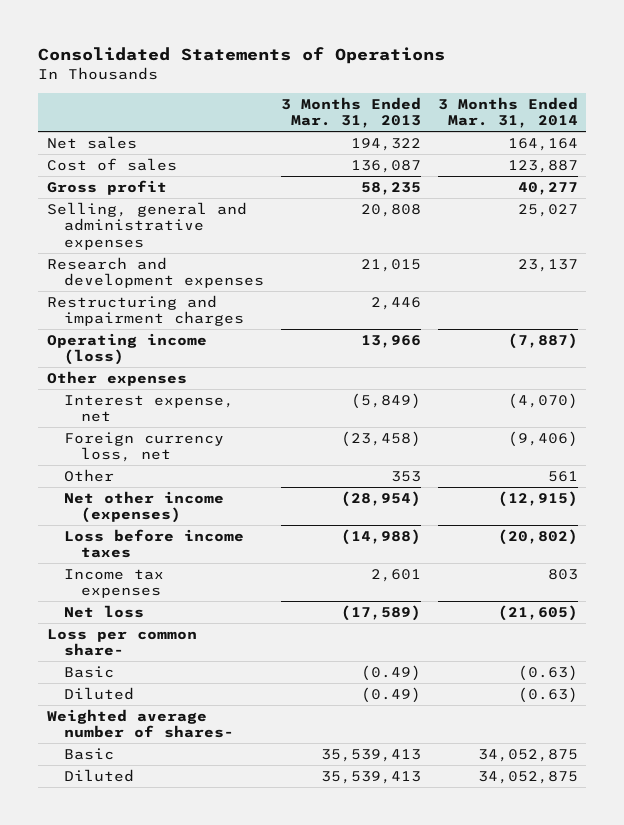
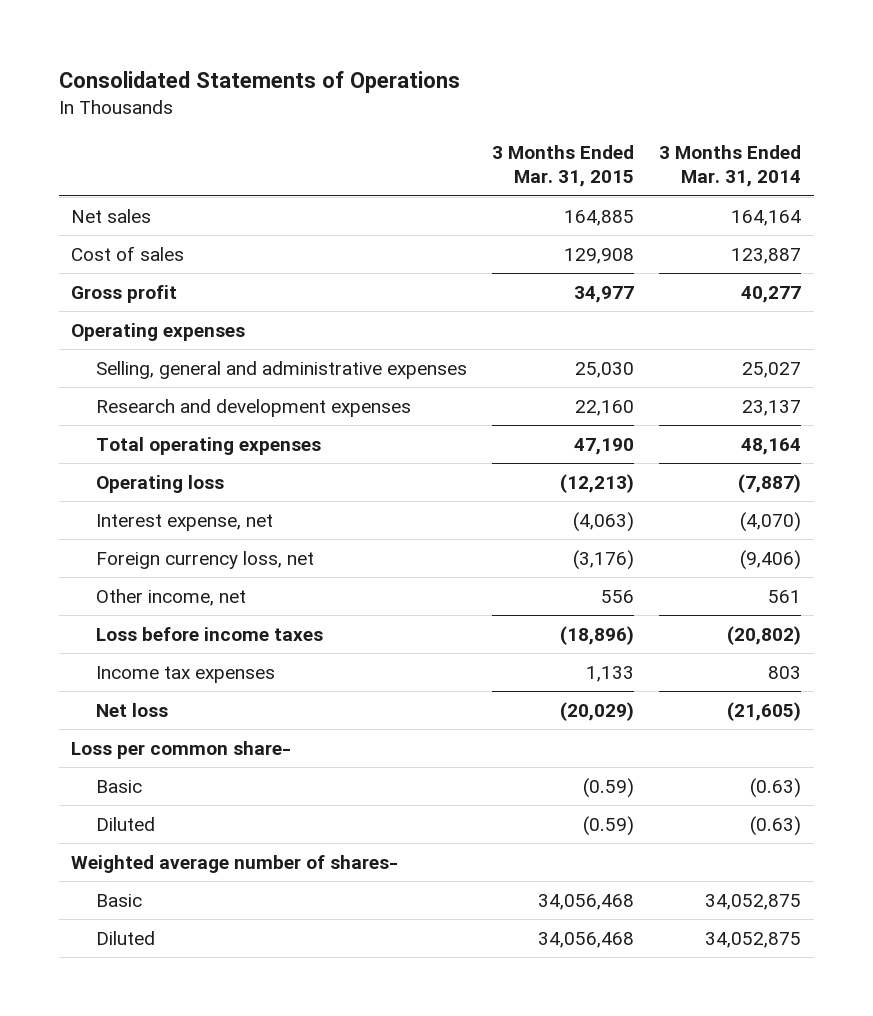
[280,96,421,129] 3 Months Ended Mar. 31, 2013 -> none
none -> [491,145,634,188] 3 Months Ended Mar. 31, 2015
none -> [71,322,246,341] Operating expenses
[46,294,244,327] Restructuring and impairment charges -> none
[46,370,187,386] Other expenses -> none
none -> [95,436,321,455] Total operating expenses
[46,332,207,366] Operating income (loss) -> [95,474,224,493] Operating loss
[63,490,224,524] Net other income (expenses) -> none
[63,468,114,482] Other -> [95,588,246,606] Other income, net

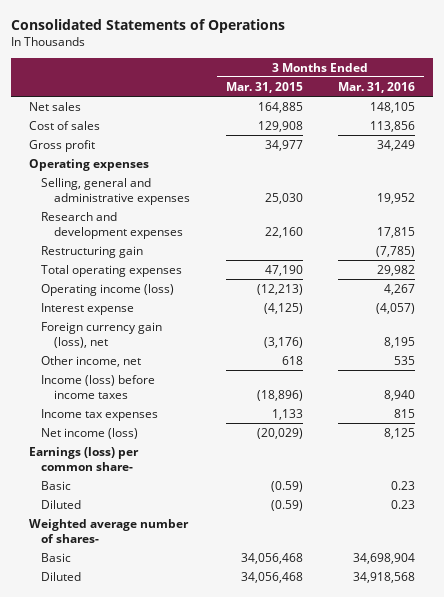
[659,145,802,188] 3 Months Ended Mar. 31, 2014 -> none
none -> [338,81,416,93] Mar. 31, 2016
none -> [41,245,144,258] Restructuring gain
[95,474,224,493] Operating loss -> [41,283,175,296] Operating income (loss)
[95,513,273,531] Interest expense, net -> [41,302,135,315] Interest expense
[572,511,634,532] (4,063) -> [263,302,303,314] (4,125)
[95,550,314,569] Foreign currency loss, net -> [41,321,163,348] Foreign currency gain (loss), net
[600,589,634,603] 556 -> [281,355,303,365] 618
[95,626,323,641] Loss before income taxes -> [41,374,156,399] Income (loss) before income taxes
[95,702,168,717] Net loss -> [41,427,139,439] Net income (loss)
[71,740,292,759] Loss per common share- -> [28,446,139,471] Earnings (loss) per common share-

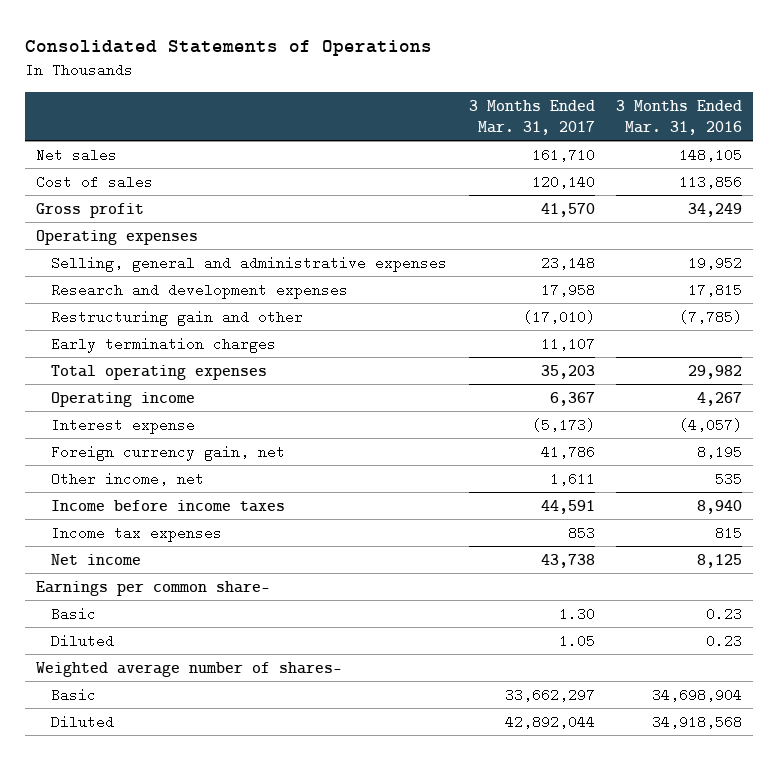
[225,81,303,93] Mar. 31, 2015 -> none
none -> [468,100,595,135] 3 Months Ended Mar. 31, 2017
[41,245,144,258] Restructuring gain -> [51,309,304,326] Restructuring gain and other
none -> [51,336,277,353] Early termination charges
[41,283,175,296] Operating income (loss) -> [51,391,196,407] Operating income
[41,321,163,348] Foreign currency gain (loss), net -> [51,444,286,461] Foreign currency gain, net
[41,374,156,399] Income (loss) before income taxes -> [51,499,286,512] Income before income taxes
[41,427,139,439] Net income (loss) -> [51,553,142,565] Net income
[28,446,139,471] Earnings (loss) per common share- -> [35,580,270,596] Earnings per common share-

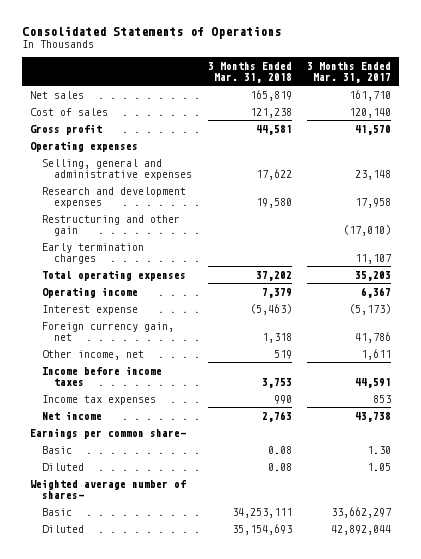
[615,100,742,135] 3 Months Ended Mar. 31, 2016 -> none
none -> [207,61,292,83] 3 Months Ended Mar. 31, 2018
[51,309,304,326] Restructuring gain and other -> [41,214,180,236] Restructuring and other gain

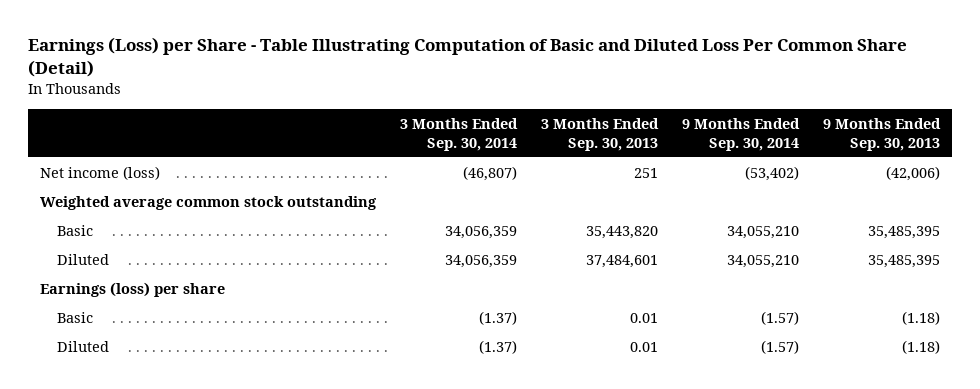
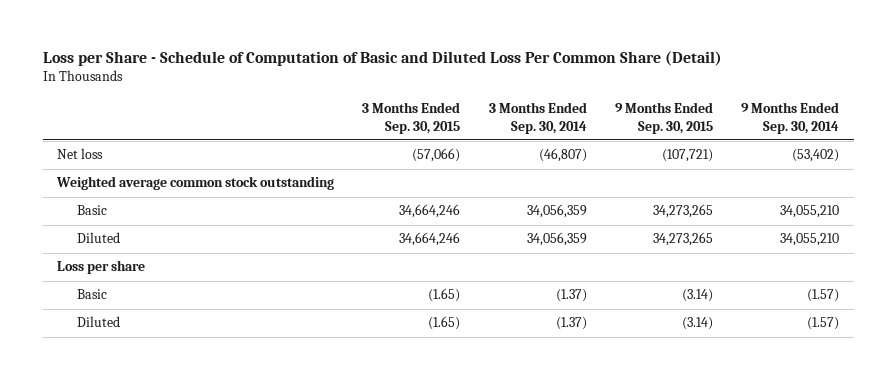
[28,37,908,78] Earnings (Loss) per Share - Table Illustrating Computation of Basic and Diluted Loss Per Common Share (Detail) -> [42,51,722,67] Loss per Share - Schedule of Computation of Basic and Diluted Loss Per Common Share (Detail)
[540,117,659,151] 3 Months Ended Sep. 30, 2013 -> none
[822,117,941,151] 9 Months Ended Sep. 30, 2013 -> none
none -> [362,102,461,134] 3 Months Ended Sep. 30, 2015
none -> [614,102,713,134] 9 Months Ended Sep. 30, 2015
[40,165,161,180] Net income (loss) -> [56,148,103,160] Net loss
[40,281,226,297] Earnings (loss) per share -> [56,260,145,275] Loss per share

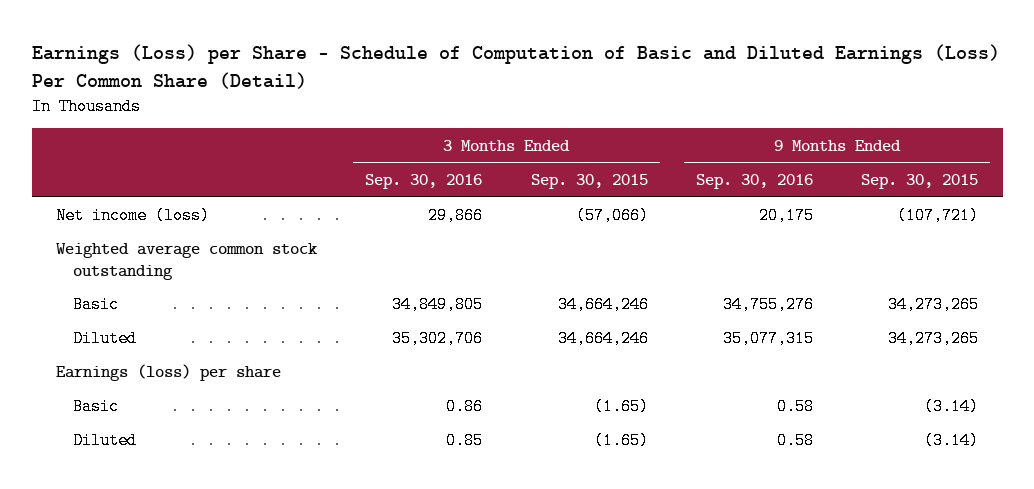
[42,51,722,67] Loss per Share - Schedule of Computation of Basic and Diluted Loss Per Common Share (Detail) -> [31,44,1000,89] Earnings (Loss) per Share - Schedule of Computation of Basic and Diluted Earnings (Loss) Per Common Share (Detail)
[488,102,587,134] 3 Months Ended Sep. 30, 2014 -> none
[741,102,840,134] 9 Months Ended Sep. 30, 2014 -> none
none -> [365,173,483,189] Sep. 30, 2016
none -> [695,173,813,189] Sep. 30, 2016
[56,148,103,160] Net loss -> [55,207,210,225] Net income (loss)
[56,260,145,275] Loss per share -> [55,364,281,382] Earnings (loss) per share

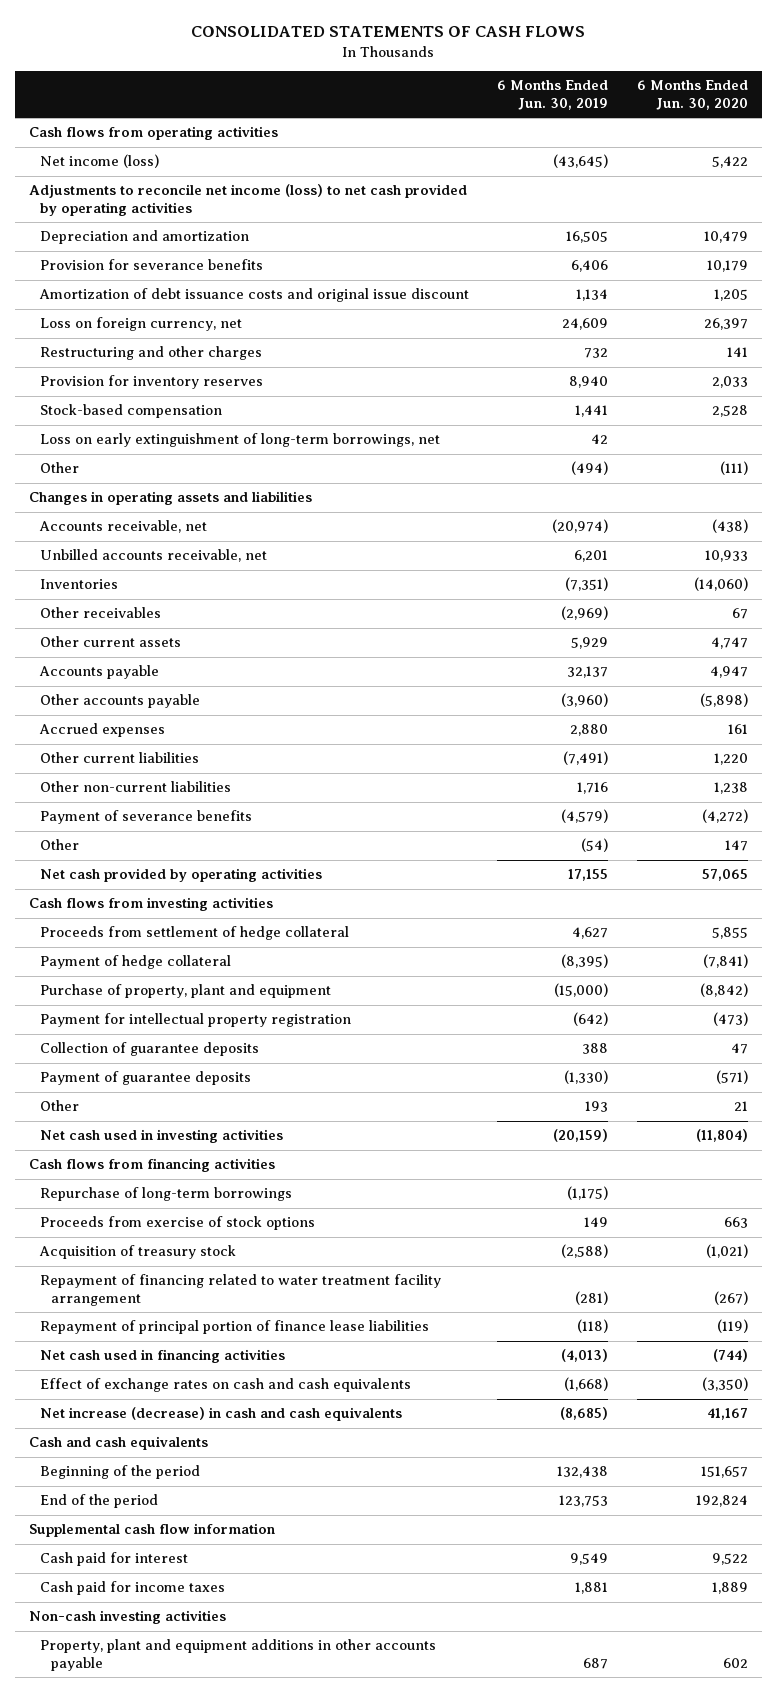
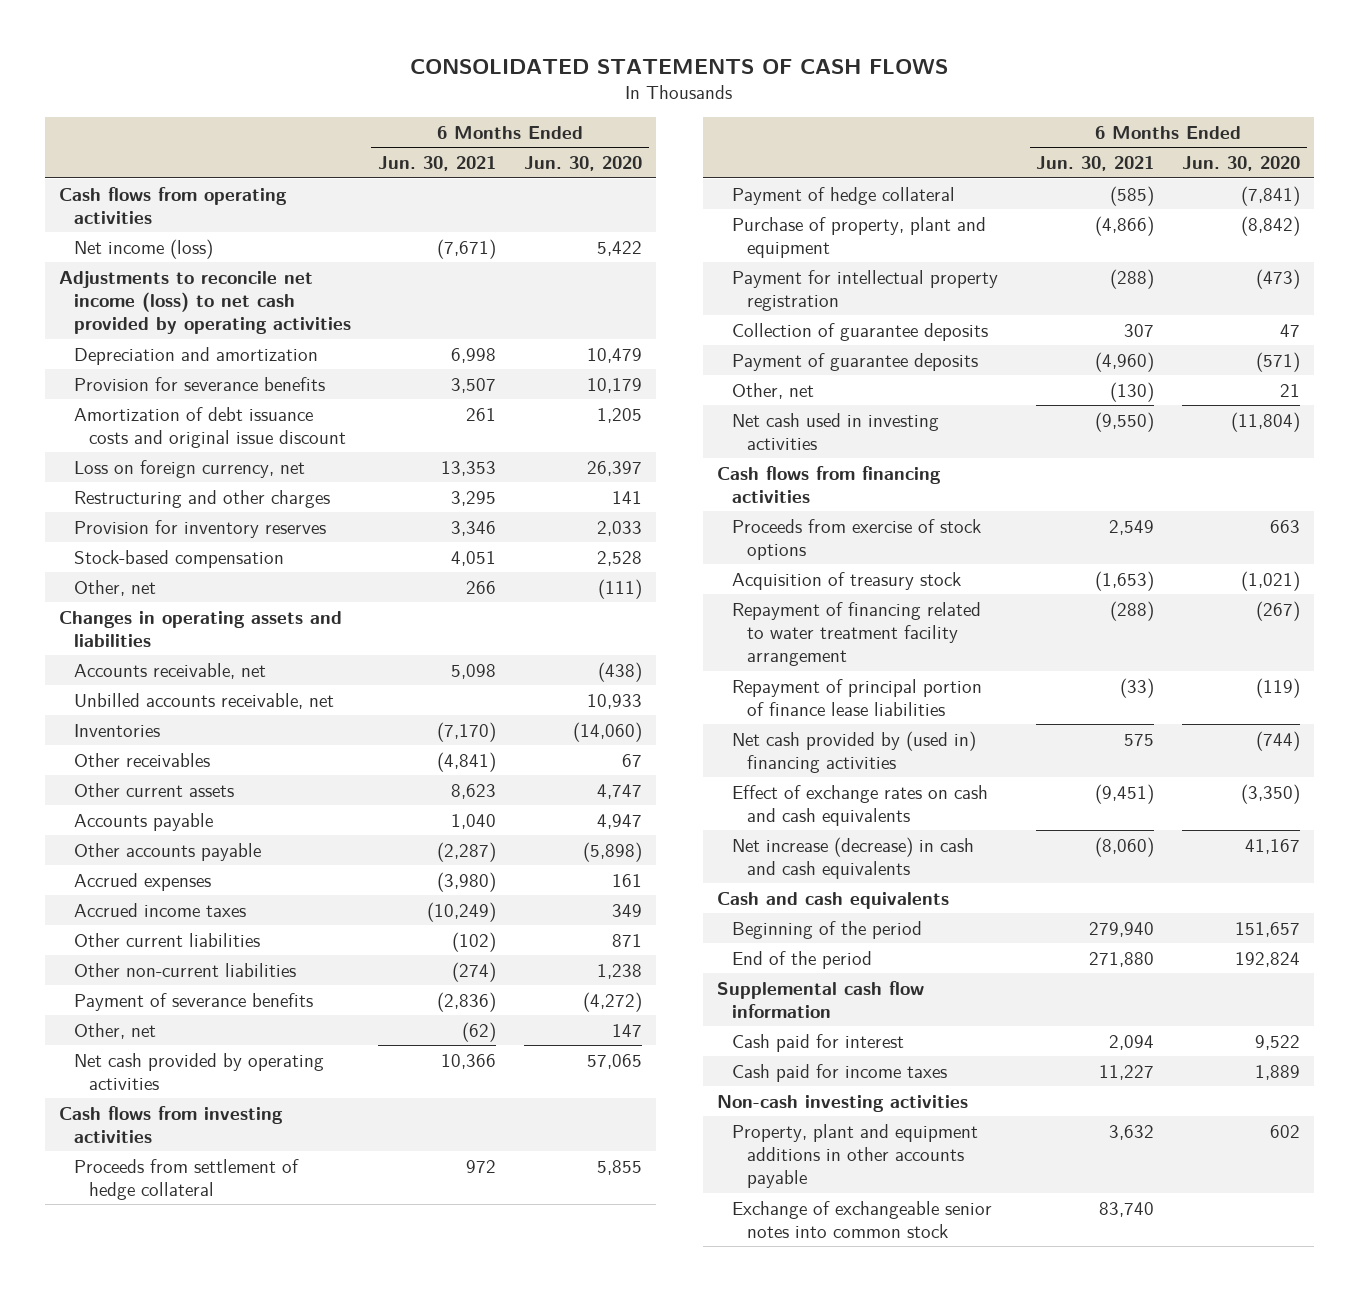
[497,80,609,110] 6 Months Ended Jun. 30, 2019 -> none
none -> [378,156,497,172] Jun. 30, 2021
[39,433,440,448] Loss on early extinguishment of long-term borrowings, net -> none
[39,462,79,474] Other -> [73,579,156,596] Other, net
none -> [73,902,246,917] Accrued income taxes
[713,753,748,766] 1,220 -> [612,933,643,947] 871
[39,839,79,851] Other -> [73,1022,156,1039] Other, net
[39,1100,79,1112] Other -> [731,382,814,399] Other, net
[39,1187,292,1202] Repurchase of long-term borrowings -> none
[39,1349,285,1364] Net cash used in financing activities -> [731,730,976,773] Net cash provided by (used in) financing activities
none -> [731,1200,992,1238] Exchange of exchangeable senior notes into common stock

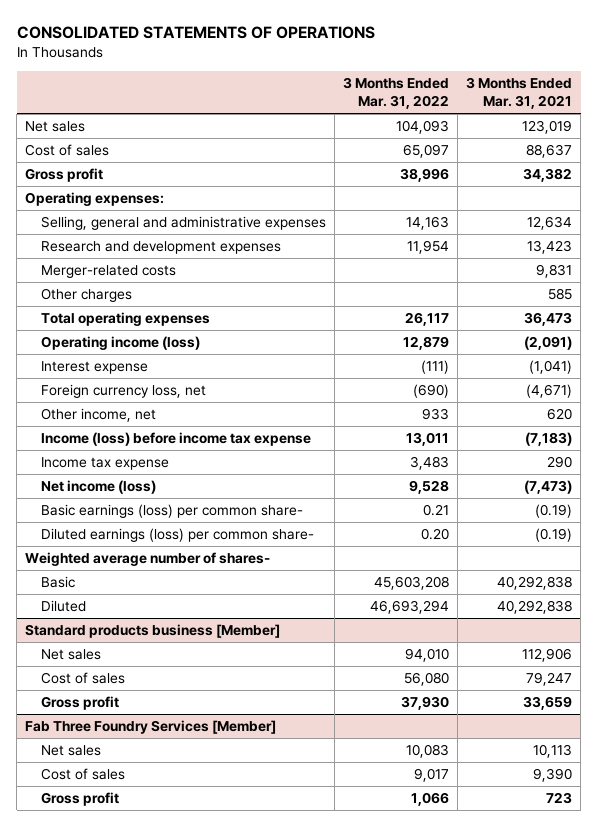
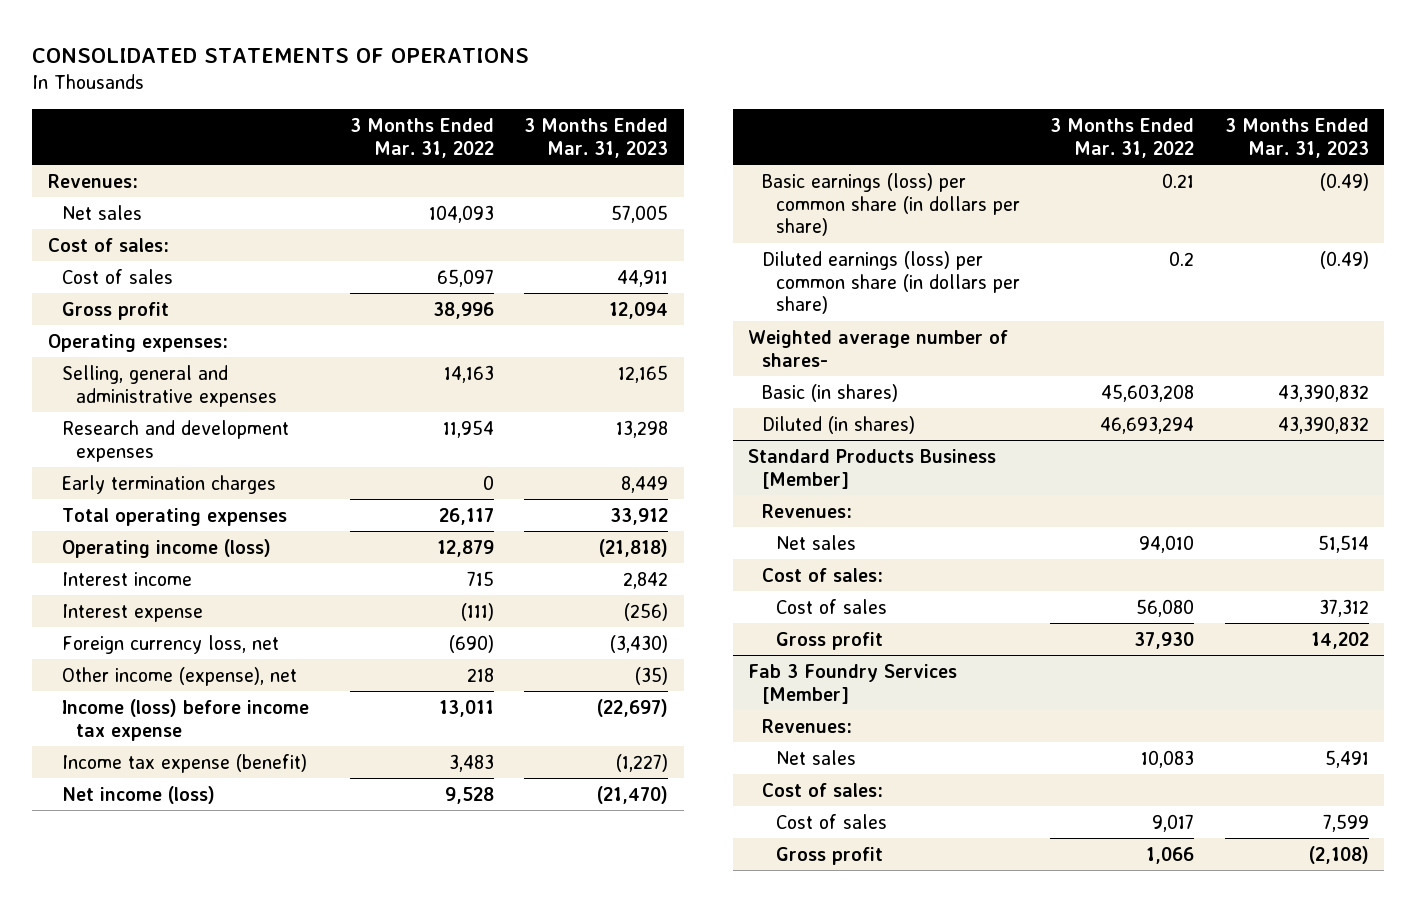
[466,77,573,110] 3 Months Ended Mar. 31, 2021 -> none
none -> [524,117,669,158] 3 Months Ended Mar. 31, 2023
none -> [47,173,138,188] Revenues:
none -> [47,237,169,252] Cost of sales:
[41,265,177,279] Merger-related costs -> none
[41,288,133,303] Other charges -> none
none -> [61,474,276,494] Early termination charges
none -> [61,571,192,586] Interest income
[41,408,157,423] Other income, net -> [61,666,297,686] Other income (expense), net
[422,408,450,421] 933 -> [466,667,494,682] 218
[41,457,170,471] Income tax expense -> [61,753,307,773] Income tax expense (benefit)
[41,504,304,519] Basic earnings (loss) per common share- -> [761,172,1020,237] Basic earnings (loss) per common share (in dollars per share)
[41,528,315,543] Diluted earnings (loss) per common share- -> [761,250,1020,315] Diluted earnings (loss) per common share (in dollars per share)
[421,528,450,541] 0.20 -> [1169,250,1195,266] 0.2
[41,576,76,589] Basic -> [761,383,898,402] Basic (in shares)
[41,600,87,613] Diluted -> [761,415,915,434] Diluted (in shares)
[25,624,281,639] Standard products business [Member] -> [747,448,996,489] Standard Products Business [Member]
none -> [761,503,852,518] Revenues:
none -> [761,567,883,582] Cost of sales:
[25,720,277,735] Fab Three Foundry Services [Member] -> [747,663,957,704] Fab 3 Foundry Services [Member]
none -> [761,718,852,733] Revenues:
none -> [761,782,883,797] Cost of sales:

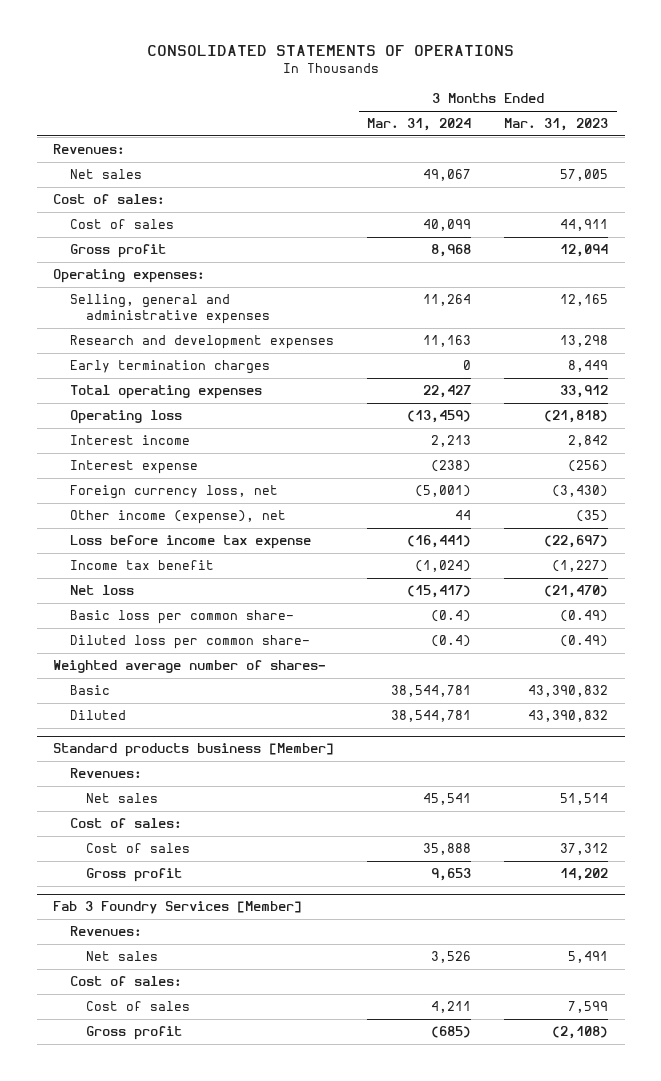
[349,117,494,158] 3 Months Ended Mar. 31, 2022 -> none
none -> [367,118,472,132] Mar. 31, 2024
[61,538,271,558] Operating income (loss) -> [69,410,182,425] Operating loss
[61,698,309,741] Income (loss) before income tax expense -> [69,535,311,550] Loss before income tax expense
[61,753,307,773] Income tax expense (benefit) -> [69,560,214,571] Income tax benefit
[61,785,215,804] Net income (loss) -> [69,585,134,596] Net loss
[761,172,1020,237] Basic earnings (loss) per common share (in dollars per share) -> [69,610,294,625] Basic loss per common share-
[761,250,1020,315] Diluted earnings (loss) per common share (in dollars per share) -> [69,635,310,650] Diluted loss per common share-
[761,383,898,402] Basic (in shares) -> [69,685,110,696] Basic
[761,415,915,434] Diluted (in shares) -> [69,710,126,721] Diluted
[747,448,996,489] Standard Products Business [Member] -> [53,743,335,758] Standard products business [Member]

